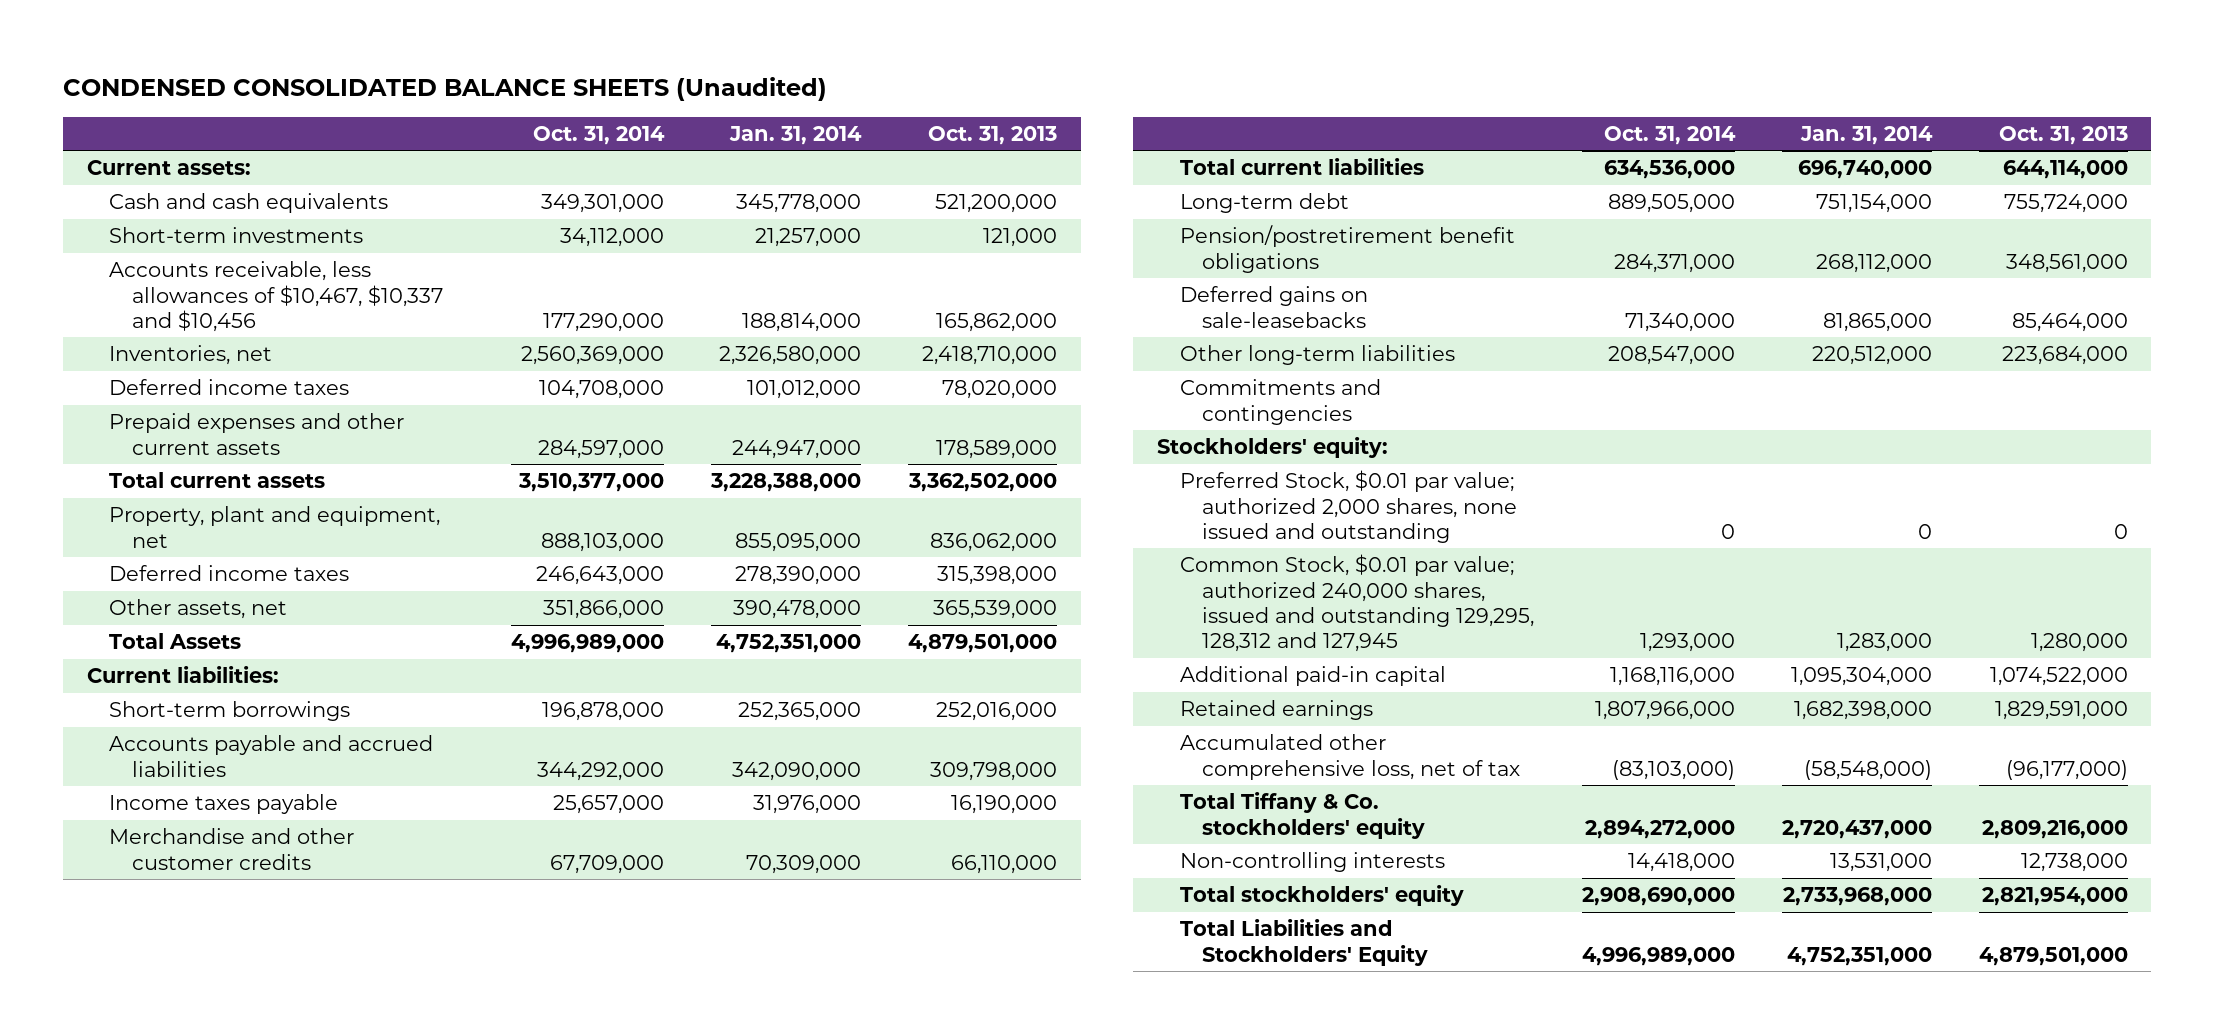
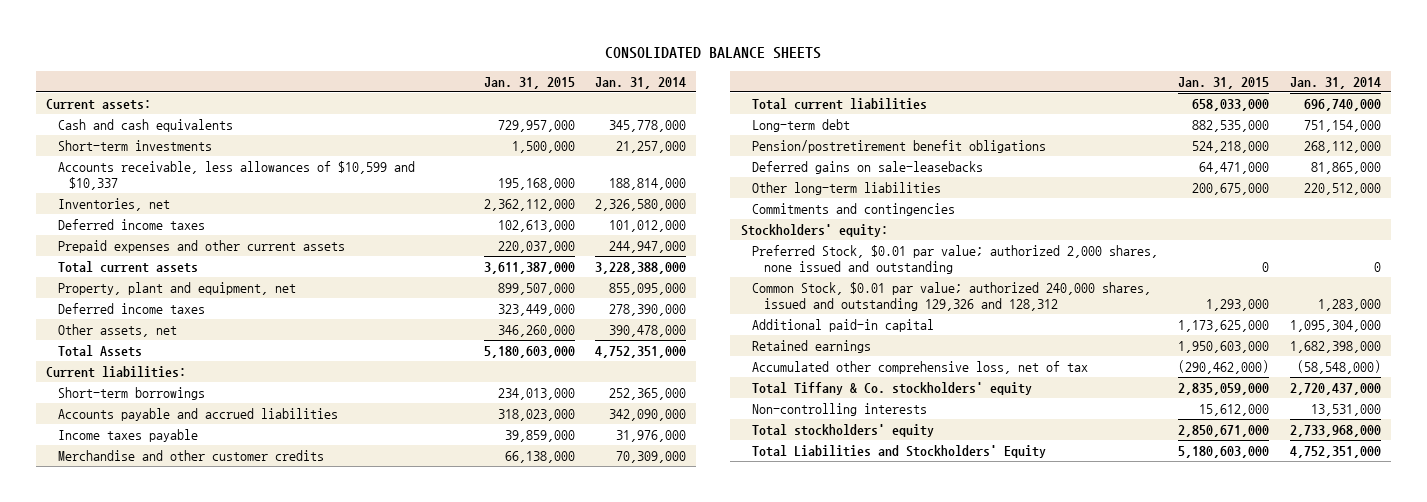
[63,76,828,101] CONDENSED CONSOLIDATED BALANCE SHEETS (Unaudited) -> [605,47,822,60] CONSOLIDATED BALANCE SHEETS
[533,125,666,145] Oct. 31, 2014 -> none
[928,125,1058,145] Oct. 31, 2013 -> none
none -> [484,76,576,89] Jan. 31, 2015
[109,261,444,332] Accounts receivable, less allowances of $10,467, $10,337 and $10,456 -> [57,160,415,190] Accounts receivable, less allowances of $10,599 and $10,337
[1179,554,1535,653] Common Stock, $0.01 par value; authorized 240,000 shares, issued and outstanding 129,295, 128,312 and 127,945 -> [752,281,1152,311] Common Stock, $0.01 par value; authorized 240,000 shares, issued and outstanding 129,326 and 128,312

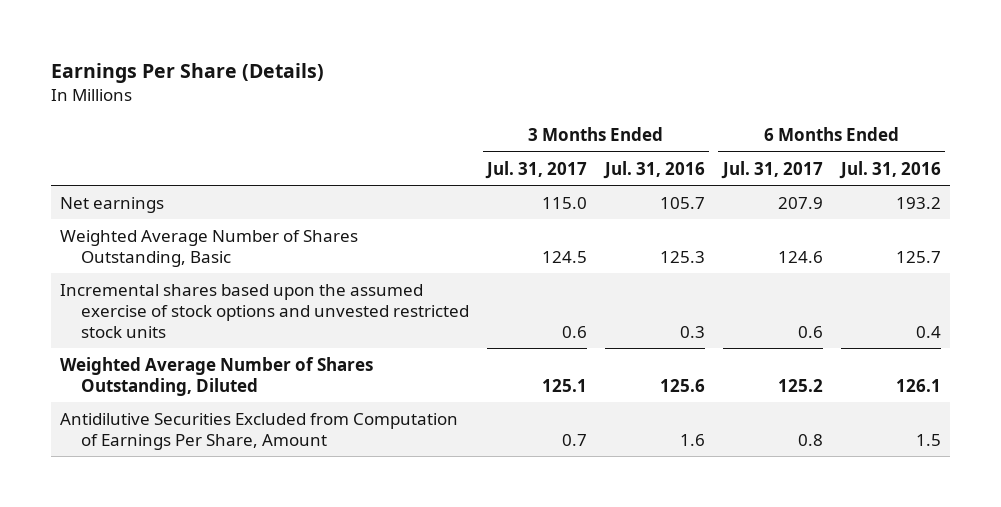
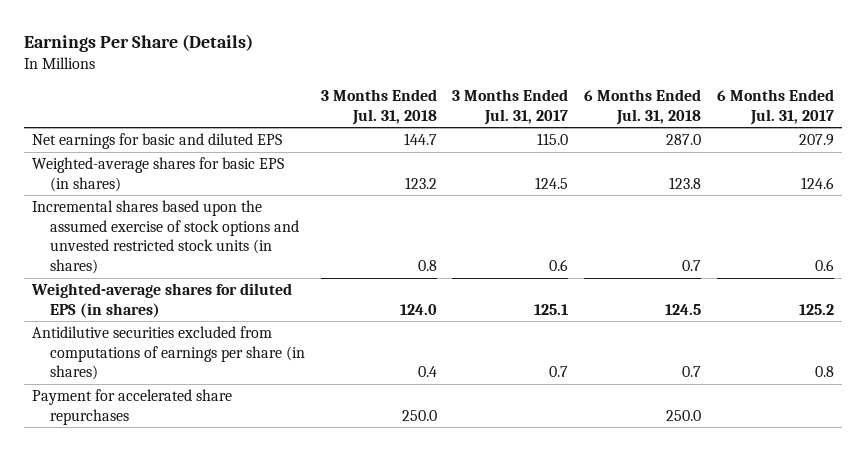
[602,160,705,179] Jul. 31, 2016 -> none
[838,160,941,179] Jul. 31, 2016 -> none
none -> [320,89,437,125] 3 Months Ended Jul. 31, 2018
none -> [584,89,702,125] 6 Months Ended Jul. 31, 2018
[60,196,165,213] Net earnings -> [31,133,282,150] Net earnings for basic and diluted EPS
[60,229,359,267] Weighted Average Number of Shares Outstanding, Basic -> [31,157,284,192] Weighted-average shares for basic EPS (in shares)
[60,283,470,338] Incremental shares based upon the assumed exercise of stock options and unvested restricted stock units -> [31,200,299,275] Incremental shares based upon the assumed exercise of stock options and unvested restricted stock units (in shares)
[60,356,374,396] Weighted Average Number of Shares Outstanding, Diluted -> [30,283,292,318] Weighted-average shares for diluted EPS (in shares)
[60,412,459,450] Antidilutive Securities Excluded from Computation of Earnings Per Share, Amount -> [31,326,305,381] Antidilutive securities excluded from computations of earnings per share (in shares)
none -> [31,389,232,425] Payment for accelerated share repurchases

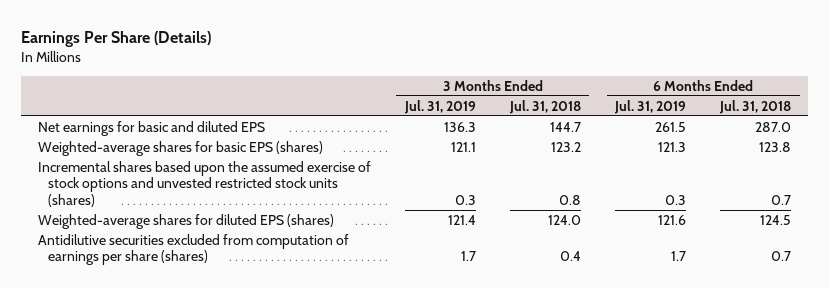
[452,89,569,125] 3 Months Ended Jul. 31, 2017 -> none
[717,89,835,125] 6 Months Ended Jul. 31, 2017 -> none
none -> [403,99,476,114] Jul. 31, 2019
none -> [614,99,687,114] Jul. 31, 2019
[31,389,232,425] Payment for accelerated share repurchases -> none
[31,157,284,192] Weighted-average shares for basic EPS (in shares) -> [37,140,323,156] Weighted-average shares for basic EPS (shares)
[31,200,299,275] Incremental shares based upon the assumed exercise of stock options and unvested restricted stock units (in shares) -> [37,160,371,207] Incremental shares based upon the assumed exercise of stock options and unvested restricted stock units (shares)
[30,283,292,318] Weighted-average shares for diluted EPS (in shares) -> [37,213,334,229] Weighted-average shares for diluted EPS (shares)
[31,326,305,381] Antidilutive securities excluded from computations of earnings per share (in shares) -> [37,233,349,266] Antidilutive securities excluded from computation of earnings per share (shares)

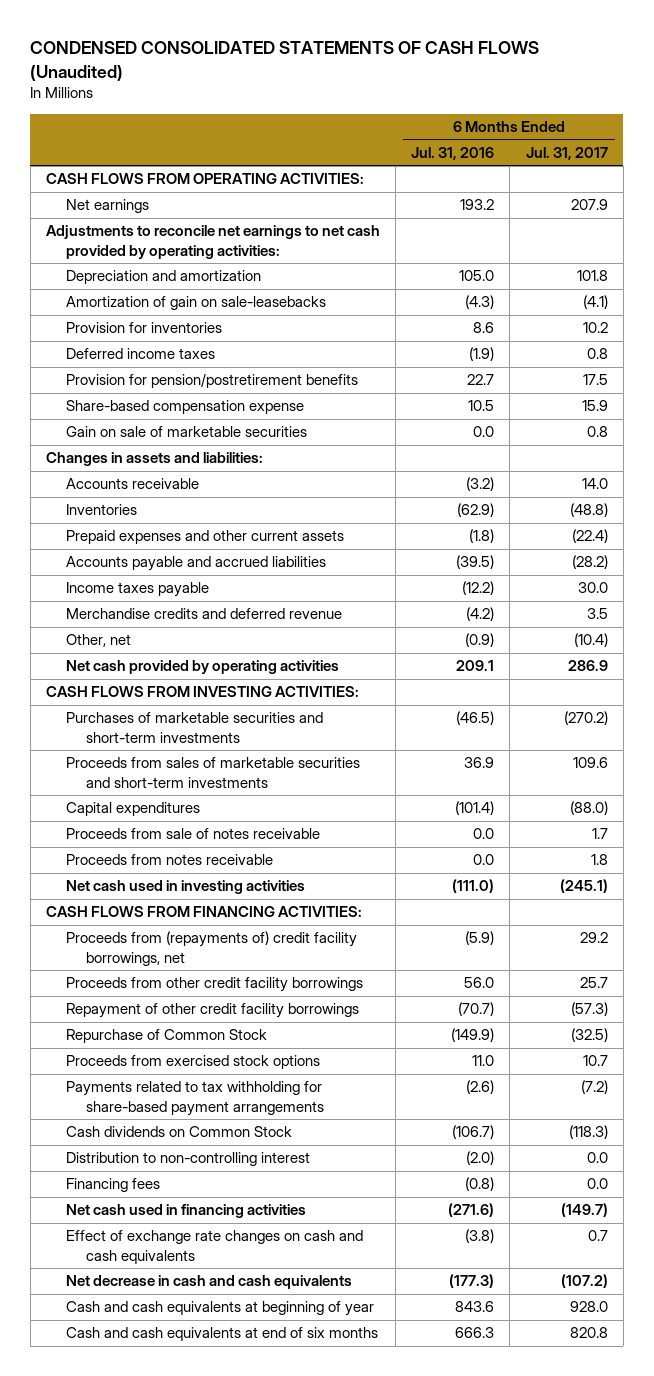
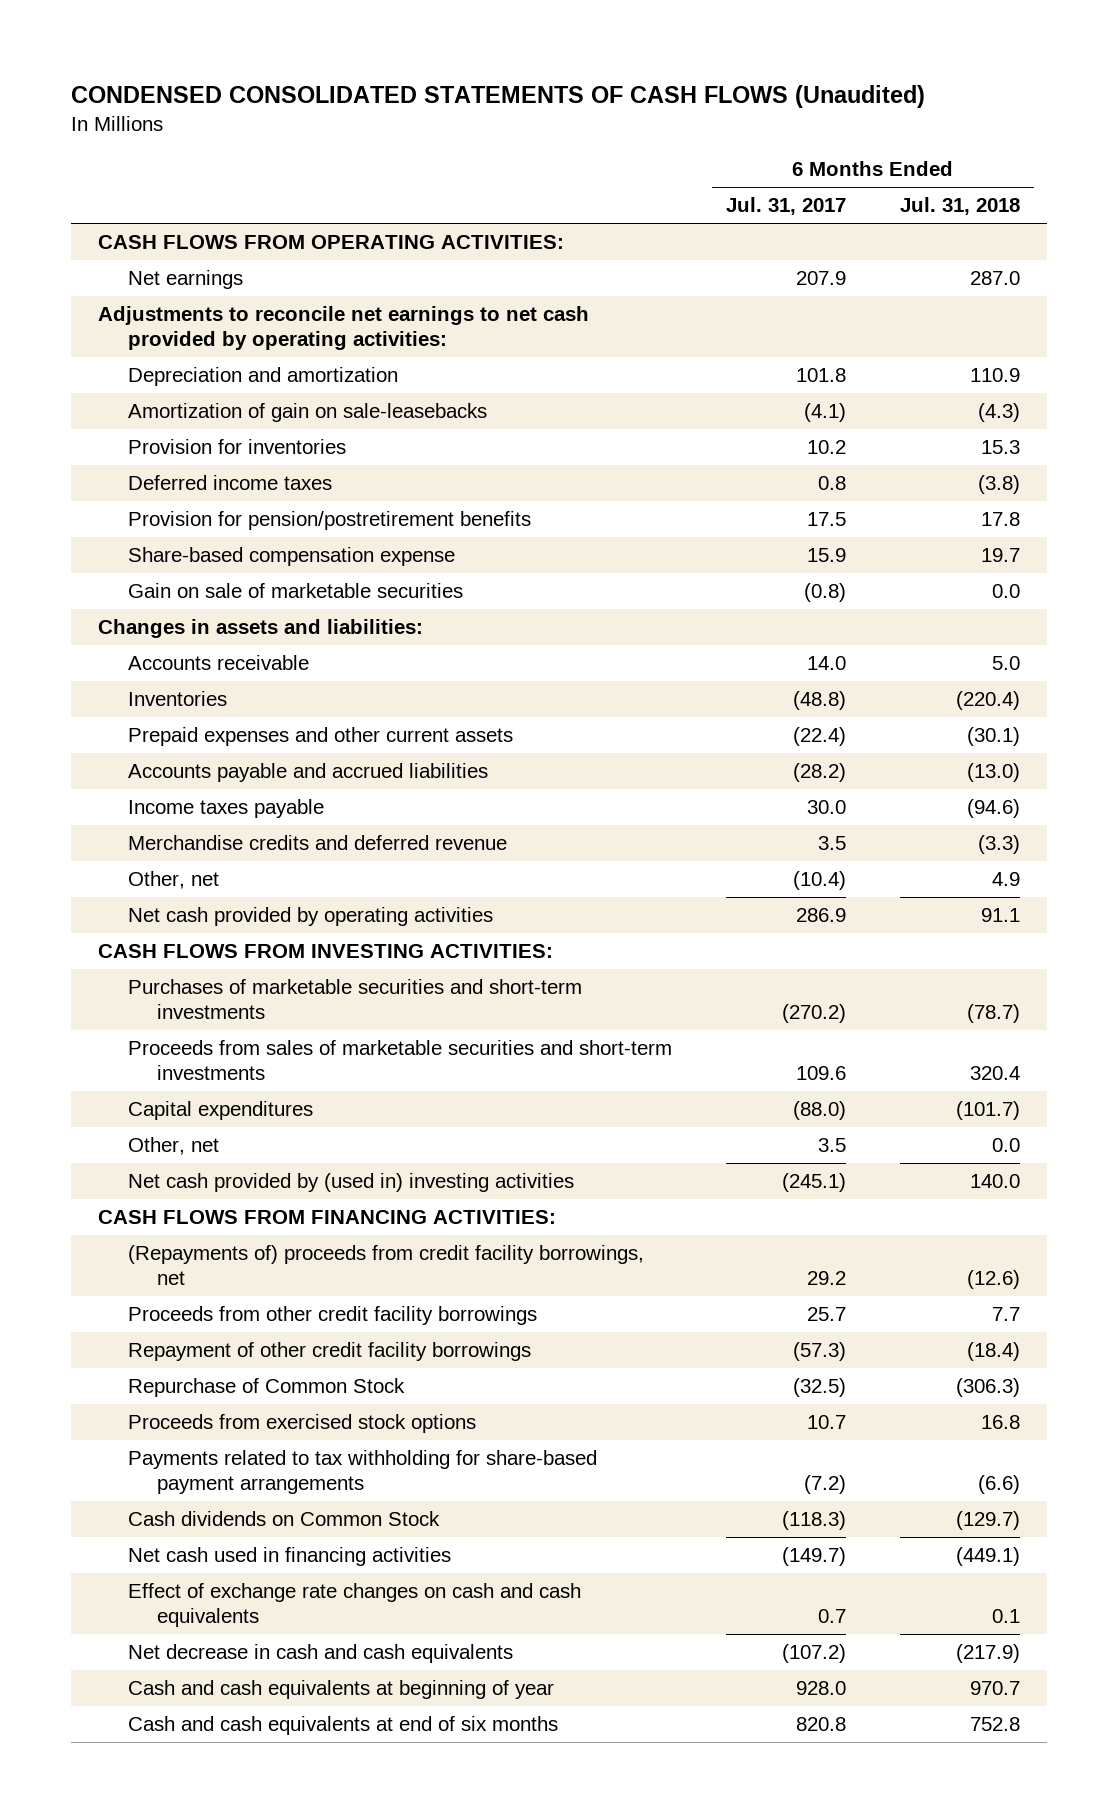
[411,146,495,160] Jul. 31, 2016 -> none
none -> [900,197,1021,216] Jul. 31, 2018
[586,426,608,438] 0.8 -> [803,583,846,603] (0.8)
[66,828,321,840] Proceeds from sale of notes receivable -> none
[66,854,274,866] Proceeds from notes receivable -> none
none -> [127,1137,219,1156] Other, net
[66,880,306,895] Net cash used in investing activities -> [127,1173,574,1193] Net cash provided by (used in) investing activities
[66,931,358,966] Proceeds from (repayments of) credit facility borrowings, net -> [127,1245,644,1285] (Repayments of) proceeds from credit facility borrowings, net
[66,1152,311,1167] Distribution to non-controlling interest -> none
[66,1178,161,1193] Financing fees -> none

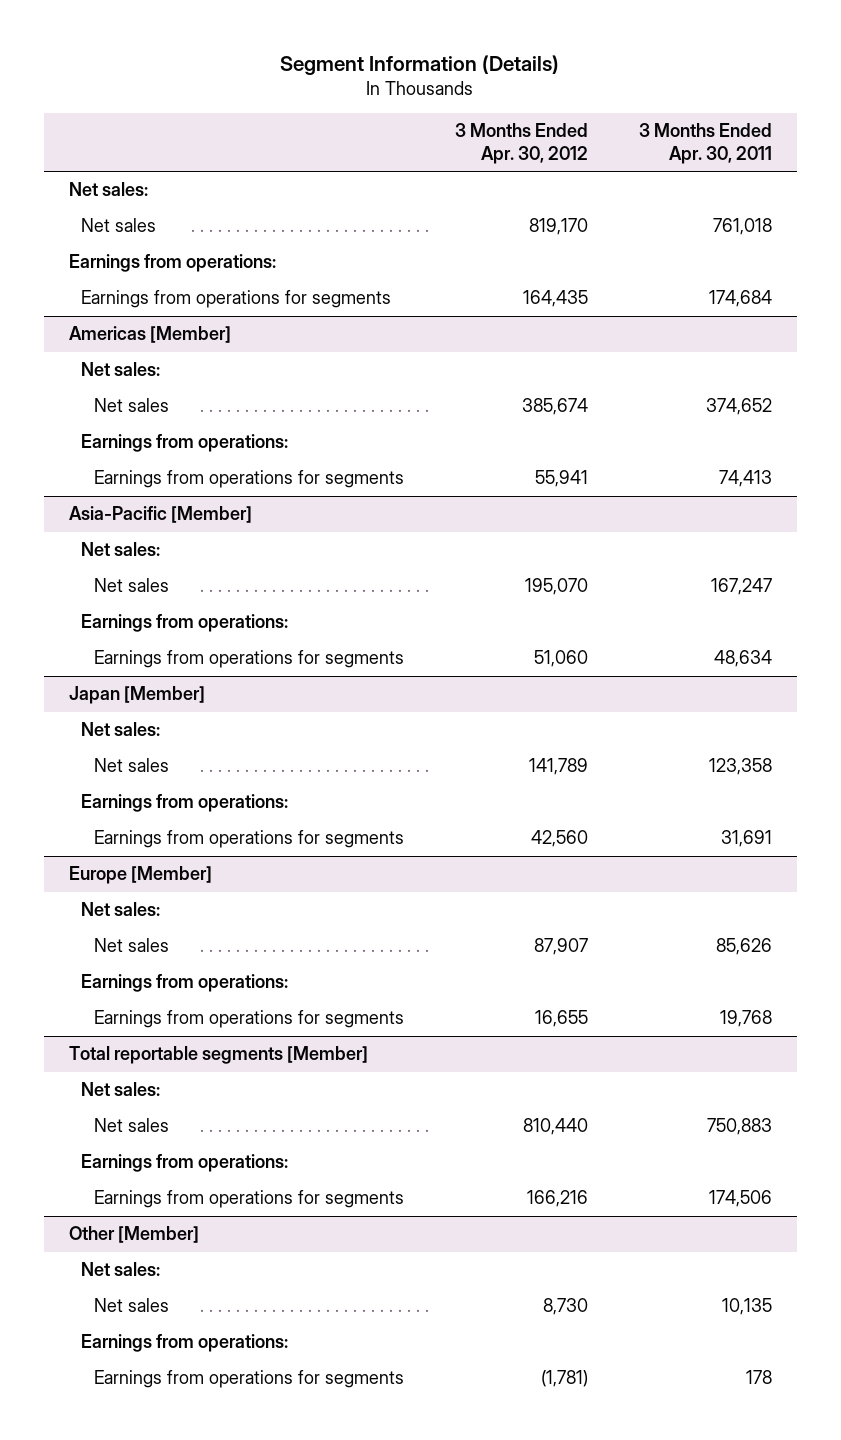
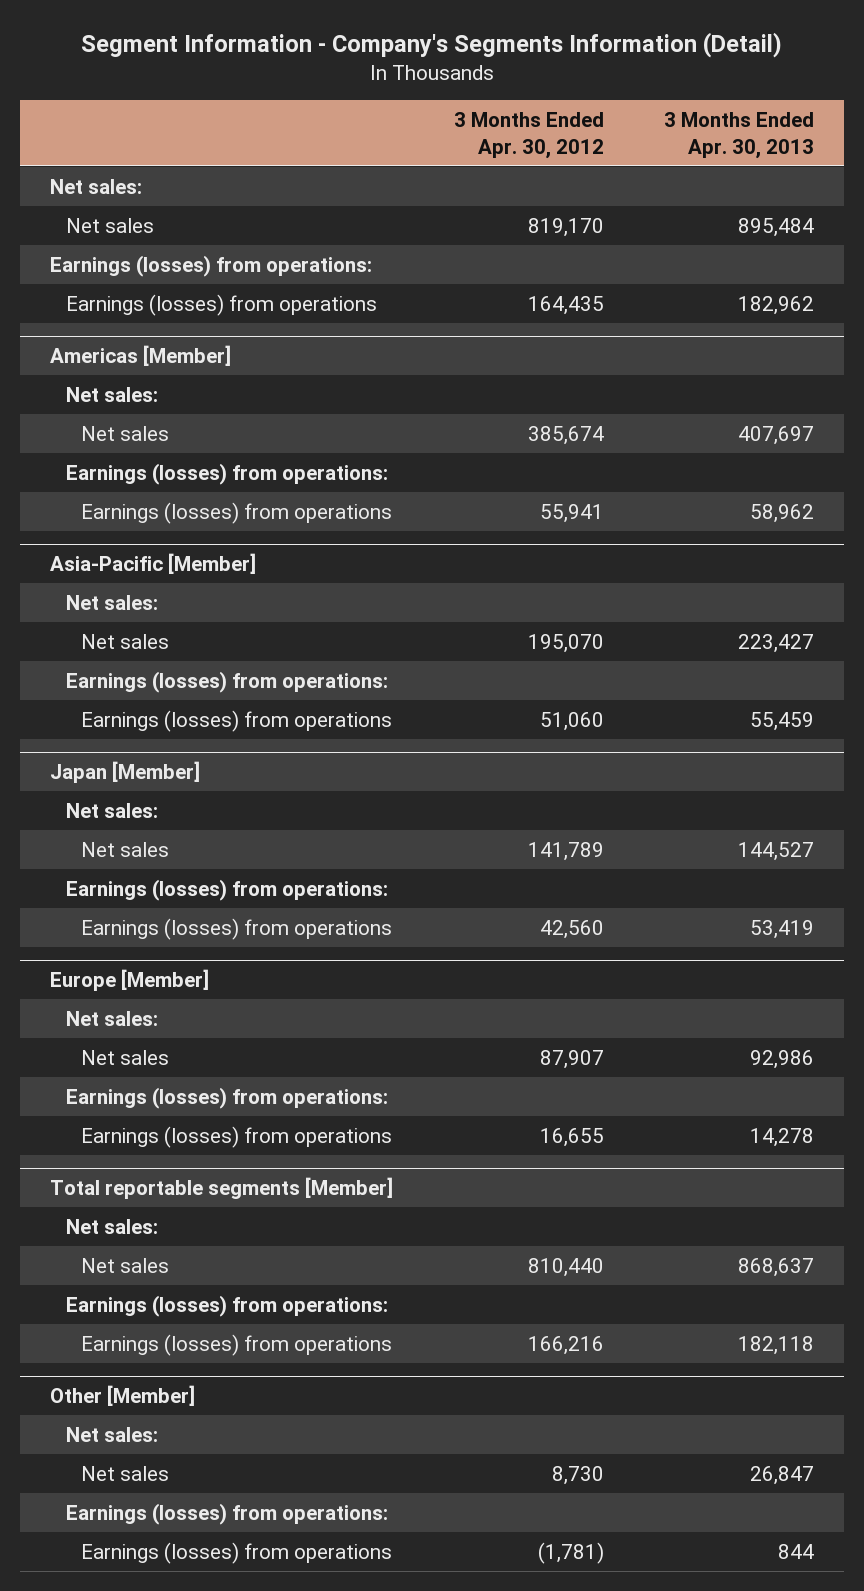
[280,55,560,76] Segment Information (Details) -> [81,31,783,58] Segment Information - Company's Segments Information (Detail)
[638,123,772,164] 3 Months Ended Apr. 30, 2011 -> none
none -> [663,112,814,159] 3 Months Ended Apr. 30, 2013
[69,254,277,273] Earnings from operations: -> [50,254,373,277] Earnings (losses) from operations:
[81,290,392,309] Earnings from operations for segments -> [65,293,377,316] Earnings (losses) from operations
[81,434,289,453] Earnings from operations: -> [65,462,388,485] Earnings (losses) from operations:
[93,470,404,489] Earnings from operations for segments -> [81,501,393,524] Earnings (losses) from operations
[81,614,289,633] Earnings from operations: -> [65,670,388,693] Earnings (losses) from operations:
[93,650,404,669] Earnings from operations for segments -> [81,709,393,732] Earnings (losses) from operations
[81,794,289,813] Earnings from operations: -> [65,878,388,901] Earnings (losses) from operations:
[93,830,404,849] Earnings from operations for segments -> [81,917,393,940] Earnings (losses) from operations
[81,974,289,993] Earnings from operations: -> [65,1086,388,1109] Earnings (losses) from operations:
[93,1010,404,1029] Earnings from operations for segments -> [81,1125,393,1148] Earnings (losses) from operations
[81,1154,289,1173] Earnings from operations: -> [65,1294,388,1317] Earnings (losses) from operations:
[93,1190,404,1209] Earnings from operations for segments -> [81,1333,393,1356] Earnings (losses) from operations
[81,1334,289,1353] Earnings from operations: -> [65,1502,388,1525] Earnings (losses) from operations:
[93,1370,404,1389] Earnings from operations for segments -> [81,1541,393,1564] Earnings (losses) from operations

